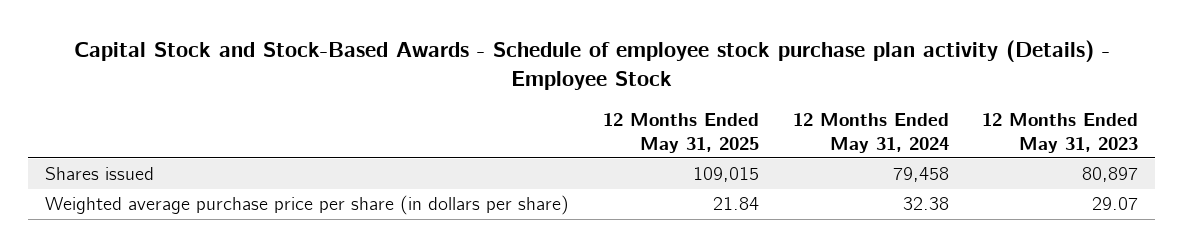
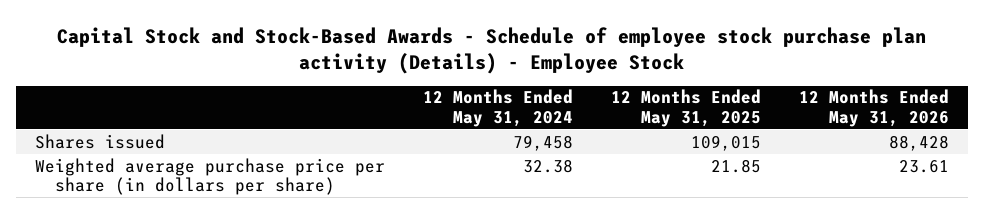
[982,112,1139,153] 12 Months Ended May 31, 2023 -> none
none -> [798,89,949,127] 12 Months Ended May 31, 2026
[713,197,760,211] 21.84 -> [710,158,761,173] 21.85

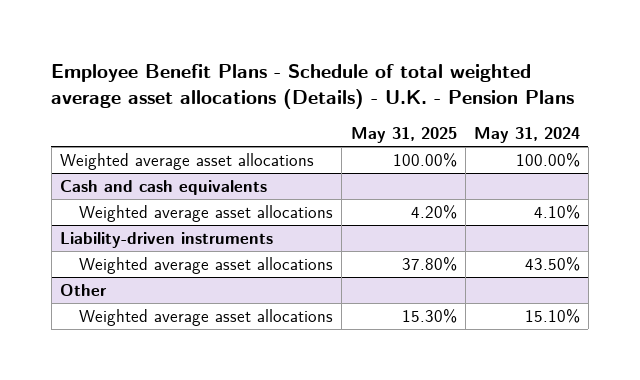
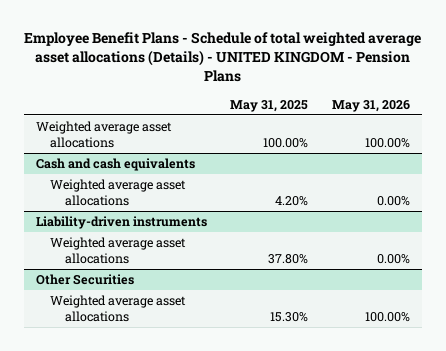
[51,63,575,109] Employee Benefit Plans - Schedule of total weighted average asset allocations (Details) - U.K. - Pension Plans -> [23,32,421,83] Employee Benefit Plans - Schedule of total weighted average asset allocations (Details) - UNITED KINGDOM - Pension Plans
[473,127,580,144] May 31, 2024 -> none
none -> [332,99,411,112] May 31, 2026
[59,283,107,296] Other -> [35,274,134,286] Other Securities

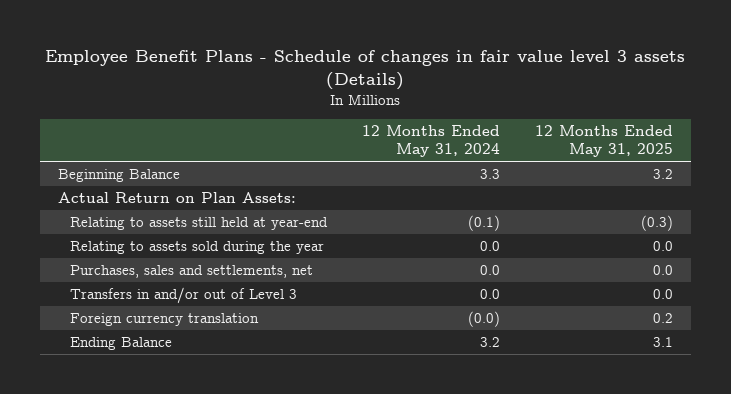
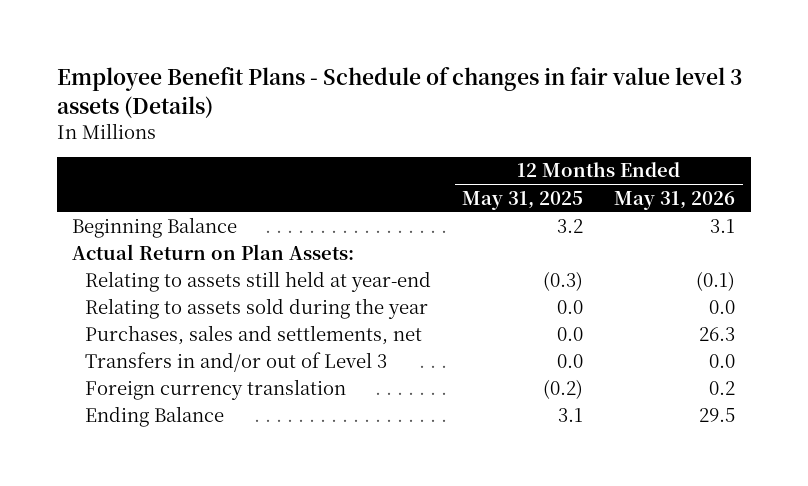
[362,125,501,158] 12 Months Ended May 31, 2024 -> none
none -> [614,190,736,210] May 31, 2026
[653,313,674,324] 0.2 -> [543,379,584,400] (0.2)

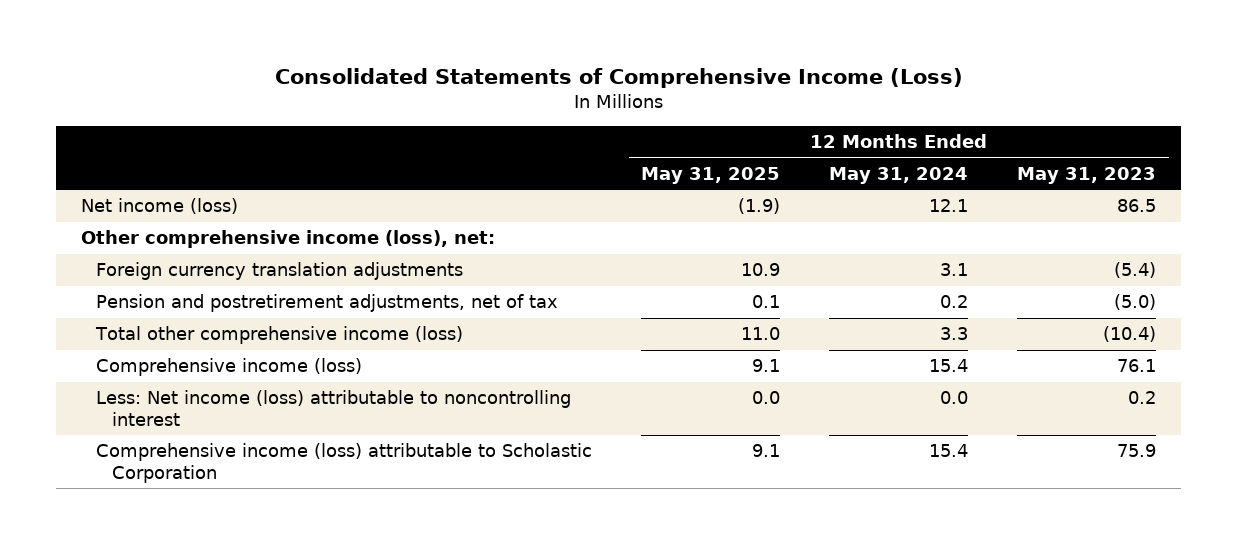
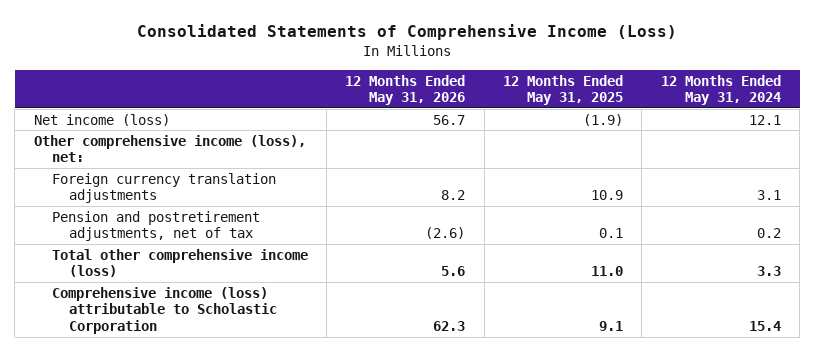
[1017,167,1157,185] May 31, 2023 -> none
none -> [345,74,466,106] 12 Months Ended May 31, 2026
[96,358,363,377] Comprehensive income (loss) -> none
[96,390,572,427] Less: Net income (loss) attributable to noncontrolling interest -> none

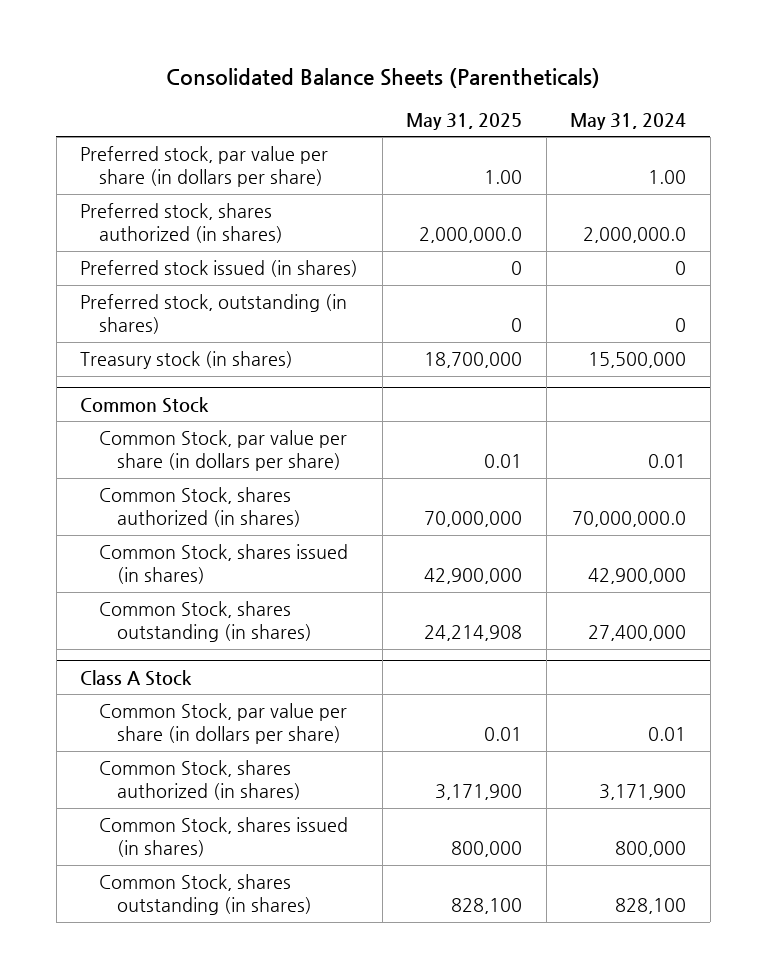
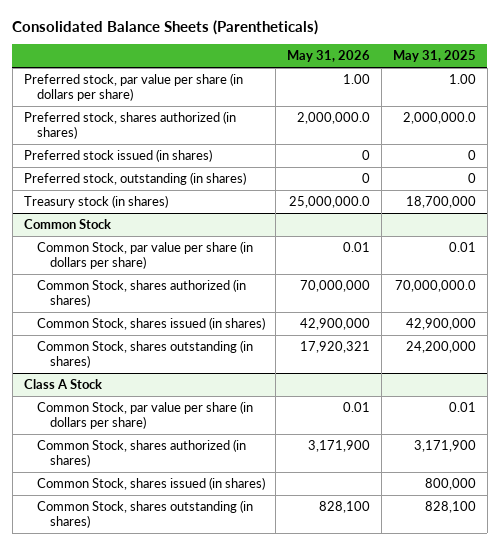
[570,112,687,130] May 31, 2024 -> none
none -> [287,50,371,63] May 31, 2026
[424,511,523,528] 70,000,000 -> [395,280,477,293] 70,000,000.0
[424,625,523,642] 24,214,908 -> [406,341,477,354] 24,200,000

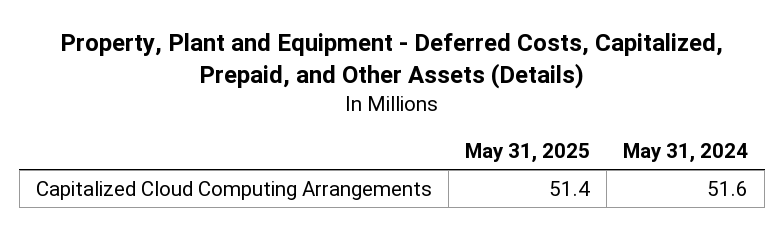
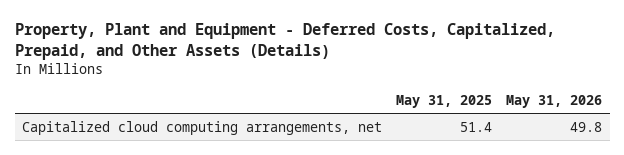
[623,142,749,163] May 31, 2024 -> none
none -> [506,94,603,108] May 31, 2026
[35,180,432,200] Capitalized Cloud Computing Arrangements -> [21,120,382,135] Capitalized cloud computing arrangements, net

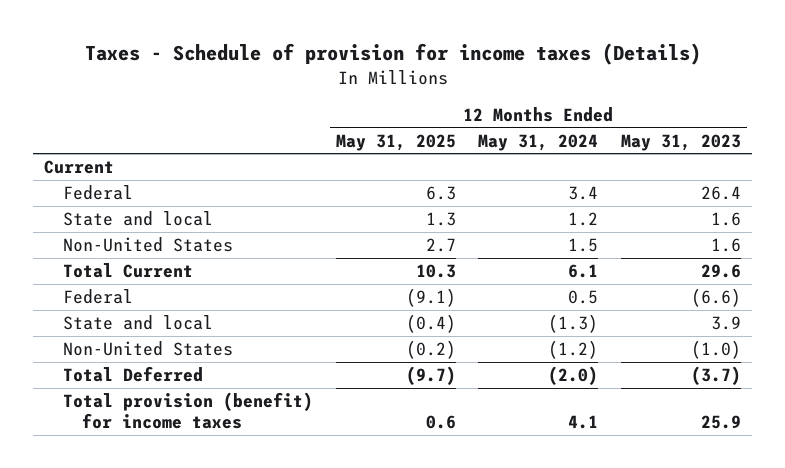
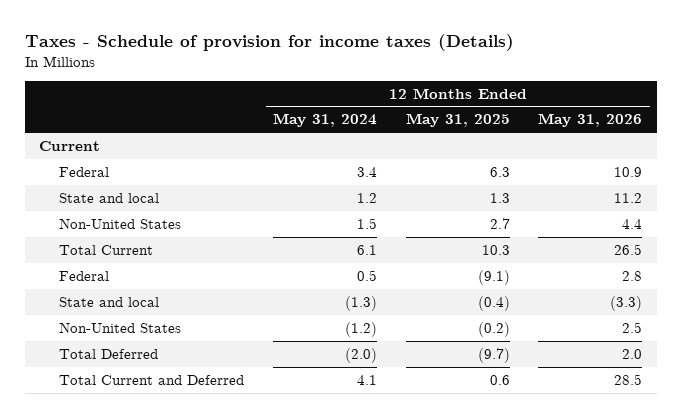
[621,133,742,151] May 31, 2023 -> none
none -> [538,113,643,128] May 31, 2026
[63,392,314,430] Total provision (benefit) for income taxes -> [59,374,245,385] Total Current and Deferred

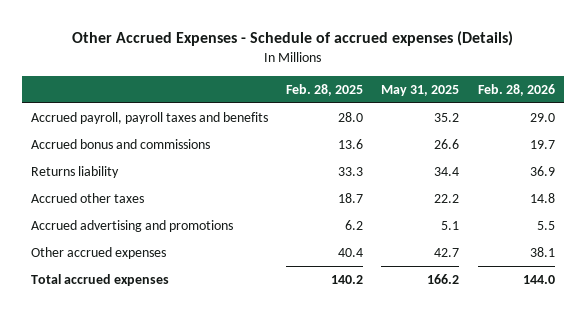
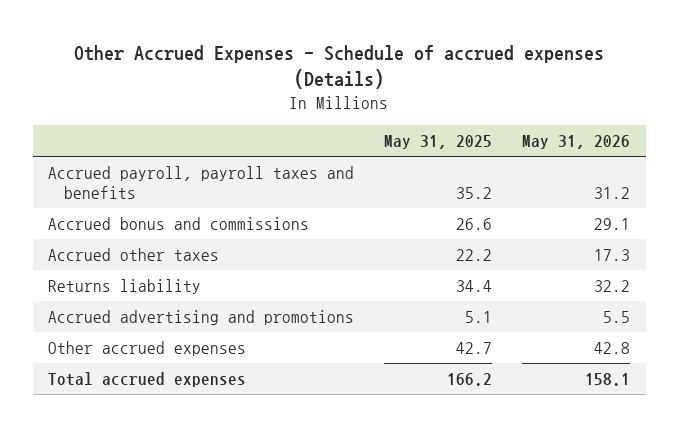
[286,84,364,97] Feb. 28, 2025 -> none
[477,84,555,97] Feb. 28, 2026 -> none
none -> [522,135,631,150] May 31, 2026
[30,165,119,178] Returns liability -> [47,278,201,294] Returns liability

